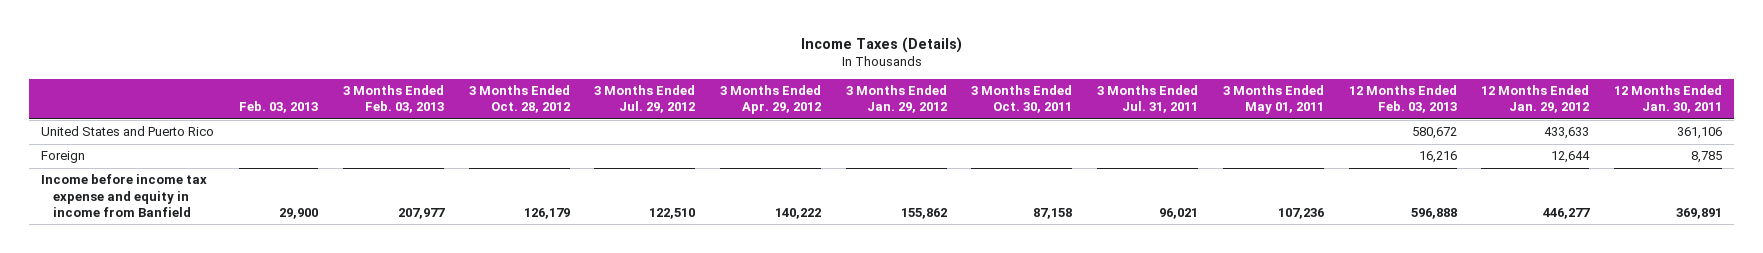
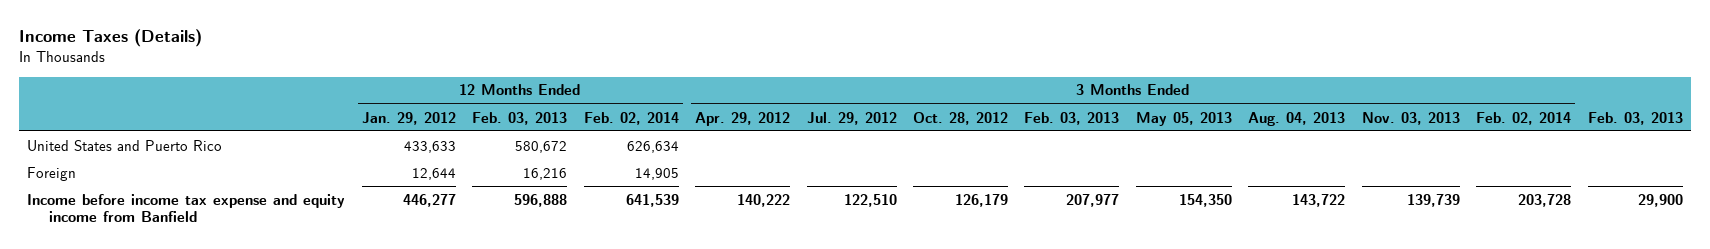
[845,85,947,114] 3 Months Ended Jan. 29, 2012 -> none
[971,85,1073,114] 3 Months Ended Oct. 30, 2011 -> none
[1097,85,1199,114] 3 Months Ended Jul. 31, 2011 -> none
[1222,85,1324,115] 3 Months Ended May 01, 2011 -> none
[1614,85,1723,114] 12 Months Ended Jan. 30, 2011 -> none
none -> [583,111,679,125] Feb. 02, 2014
none -> [1135,111,1232,126] May 05, 2013
none -> [1248,111,1346,126] Aug. 04, 2013
none -> [1361,111,1460,125] Nov. 03, 2013
none -> [1476,111,1572,125] Feb. 02, 2014
[41,174,208,217] Income before income tax expense and equity in income from Banfield -> [27,193,346,222] Income before income tax expense and equity income from Banfield

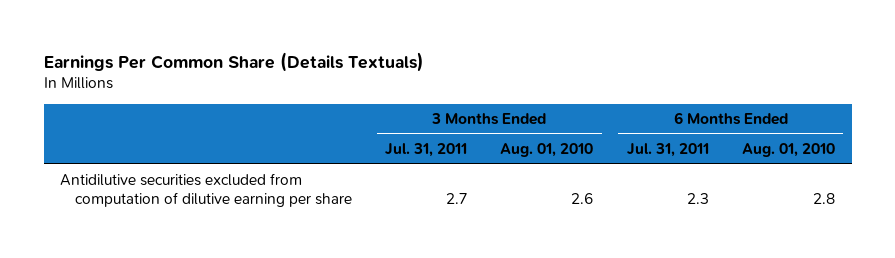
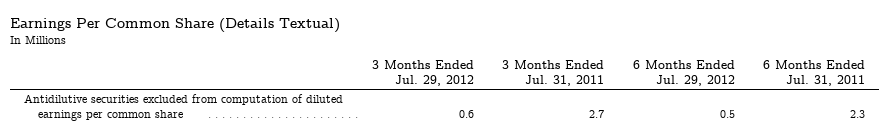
[43,51,424,72] Earnings Per Common Share (Details Textuals) -> [10,18,341,34] Earnings Per Common Share (Details Textual)
[500,143,594,158] Aug. 01, 2010 -> none
[742,143,836,158] Aug. 01, 2010 -> none
none -> [371,60,474,86] 3 Months Ended Jul. 29, 2012
none -> [632,60,735,86] 6 Months Ended Jul. 29, 2012
[60,173,352,208] Antidilutive securities excluded from computation of dilutive earning per share -> [24,94,344,121] Antidilutive securities excluded from computation of diluted earnings per common share

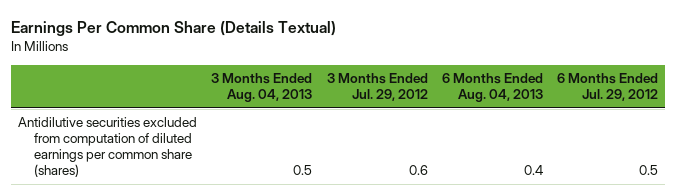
[502,60,605,86] 3 Months Ended Jul. 31, 2011 -> none
[763,60,866,86] 6 Months Ended Jul. 31, 2011 -> none
none -> [211,73,313,103] 3 Months Ended Aug. 04, 2013
none -> [441,73,543,103] 6 Months Ended Aug. 04, 2013
[24,94,344,121] Antidilutive securities excluded from computation of diluted earnings per common share -> [18,117,198,178] Antidilutive securities excluded from computation of diluted earnings per common share (shares)

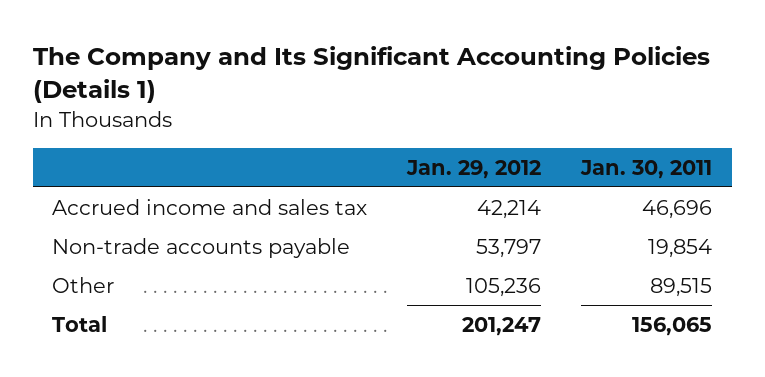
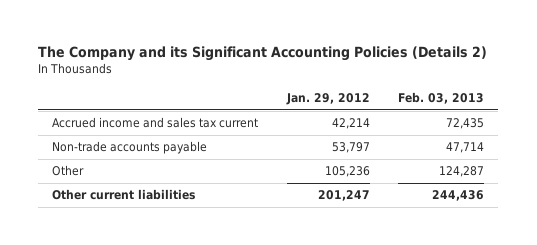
[32,46,710,104] The Company and Its Significant Accounting Policies (Details 1) -> [38,46,488,62] The Company and its Significant Accounting Policies (Details 2)
[580,159,713,179] Jan. 30, 2011 -> none
none -> [398,91,485,104] Feb. 03, 2013
[52,198,368,215] Accrued income and sales tax -> [52,117,259,129] Accrued income and sales tax current
[52,315,108,332] Total -> [52,189,196,201] Other current liabilities

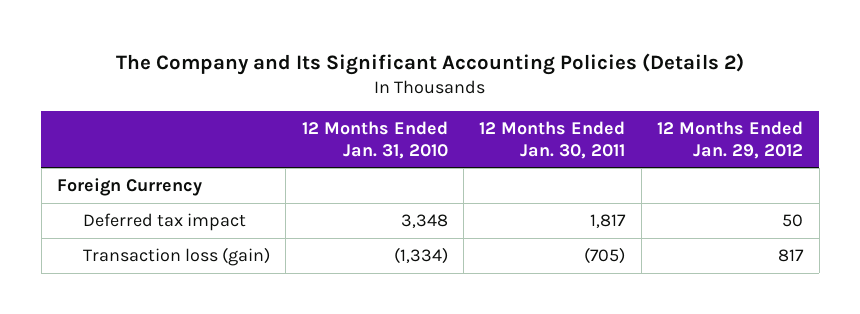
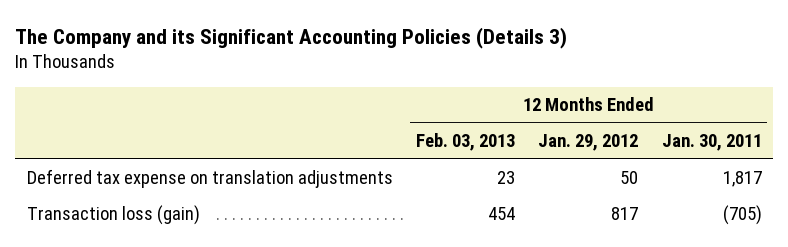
[116,53,745,76] The Company and Its Significant Accounting Policies (Details 2) -> [15,26,568,49] The Company and its Significant Accounting Policies (Details 3)
[301,121,448,159] 12 Months Ended Jan. 31, 2010 -> none
none -> [416,133,516,152] Feb. 03, 2013
[57,177,203,196] Foreign Currency -> none
[83,212,247,231] Deferred tax impact -> [26,169,393,189] Deferred tax expense on translation adjustments

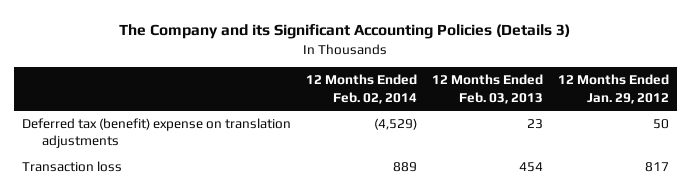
[661,134,762,152] Jan. 30, 2011 -> none
none -> [305,74,417,104] 12 Months Ended Feb. 02, 2014
[26,169,393,189] Deferred tax expense on translation adjustments -> [21,118,291,149] Deferred tax (benefit) expense on translation adjustments
[26,205,200,226] Transaction loss (gain) -> [21,161,122,173] Transaction loss

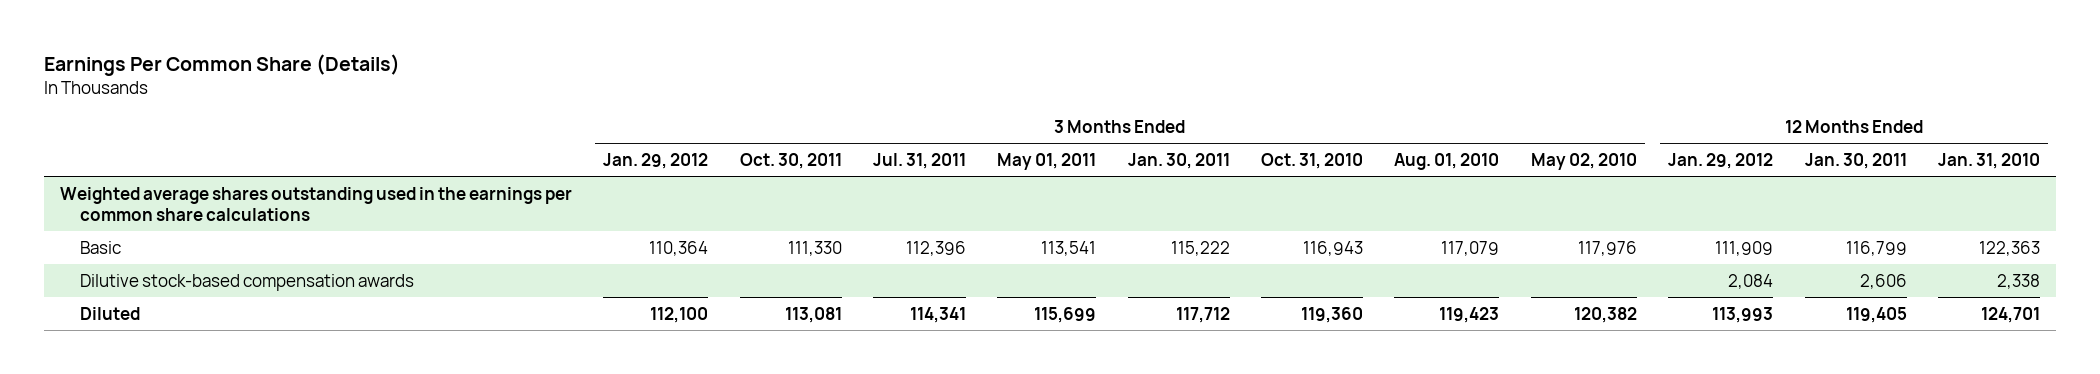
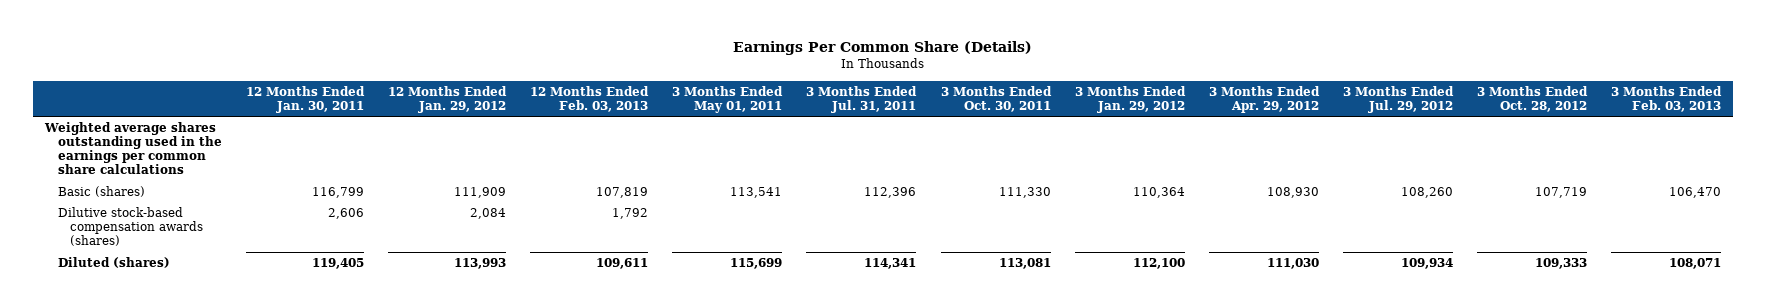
[1127,152,1230,169] Jan. 30, 2011 -> none
[1261,152,1364,169] Oct. 31, 2010 -> none
[1394,152,1500,170] Aug. 01, 2010 -> none
[1530,152,1637,170] May 02, 2010 -> none
[1938,152,2041,169] Jan. 31, 2010 -> none
none -> [530,85,650,112] 12 Months Ended Feb. 03, 2013
none -> [1208,85,1320,113] 3 Months Ended Apr. 29, 2012
none -> [1342,85,1454,113] 3 Months Ended Jul. 29, 2012
none -> [1477,85,1589,112] 3 Months Ended Oct. 28, 2012
none -> [1611,85,1723,112] 3 Months Ended Feb. 03, 2013
[79,240,121,254] Basic -> [57,186,145,198] Basic (shares)
[79,273,414,291] Dilutive stock-based compensation awards -> [57,207,204,247] Dilutive stock-based compensation awards (shares)
[79,306,140,320] Diluted -> [57,257,170,269] Diluted (shares)

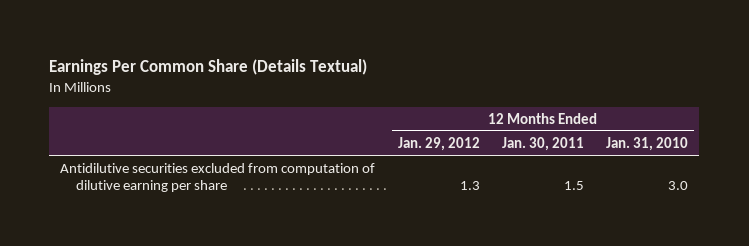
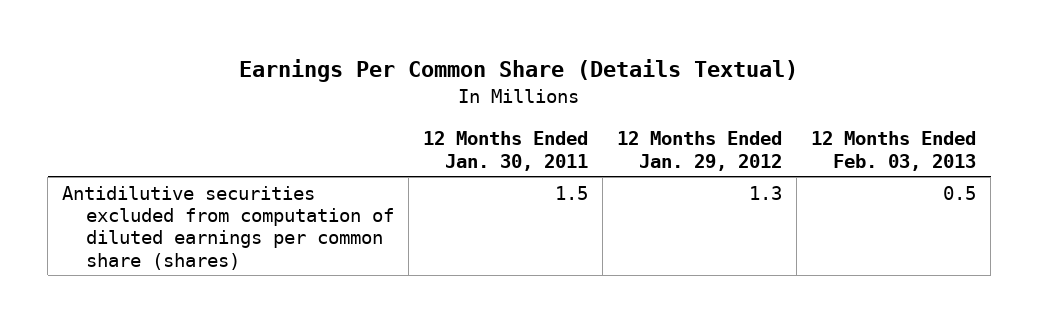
[606,136,689,151] Jan. 31, 2010 -> none
none -> [811,131,977,171] 12 Months Ended Feb. 03, 2013
[60,162,376,192] Antidilutive securities excluded from computation of dilutive earning per share -> [62,185,395,270] Antidilutive securities excluded from computation of diluted earnings per common share (shares)

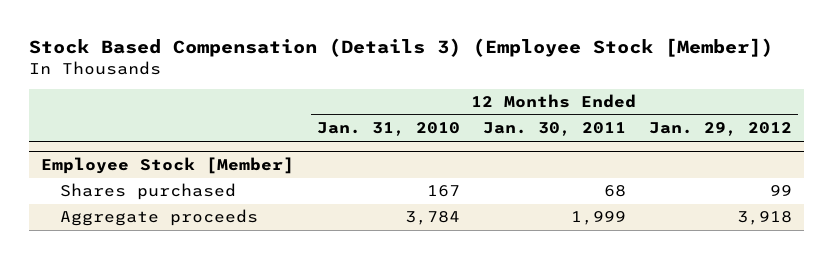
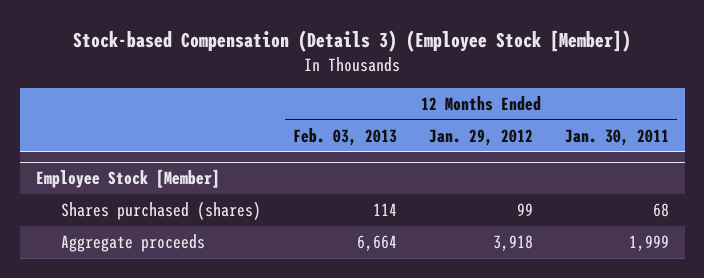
[28,37,773,57] Stock Based Compensation (Details 3) (Employee Stock [Member]) -> [73,29,632,52] Stock-based Compensation (Details 3) (Employee Stock [Member])
[316,122,460,137] Jan. 31, 2010 -> none
none -> [292,127,397,146] Feb. 03, 2013
[60,183,237,201] Shares purchased -> [60,200,261,220] Shares purchased (shares)

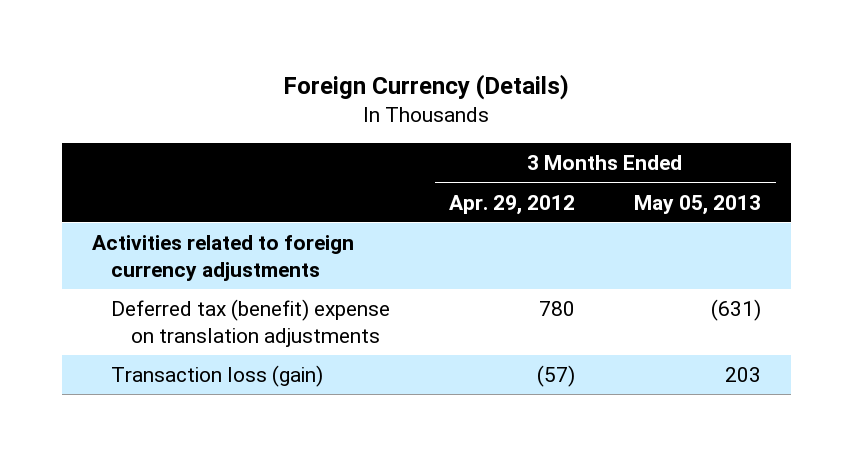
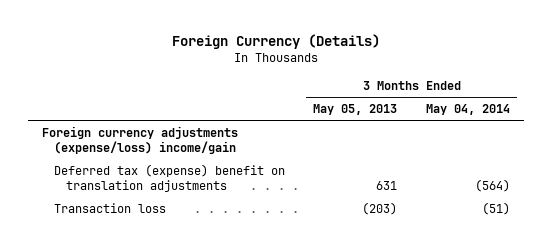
[449,194,576,215] Apr. 29, 2012 -> none
none -> [425,104,510,116] May 04, 2014
[91,235,354,281] Activities related to foreign currency adjustments -> [42,125,239,154] Foreign currency adjustments (expense/loss) income/gain
[111,299,391,347] Deferred tax (benefit) expense on translation adjustments -> [54,163,286,192] Deferred tax (expense) benefit on translation adjustments
[711,299,762,322] (631) -> [376,180,398,190] 631
[111,365,324,388] Transaction loss (gain) -> [54,202,167,213] Transaction loss
[725,367,762,383] 203 -> [362,201,398,215] (203)

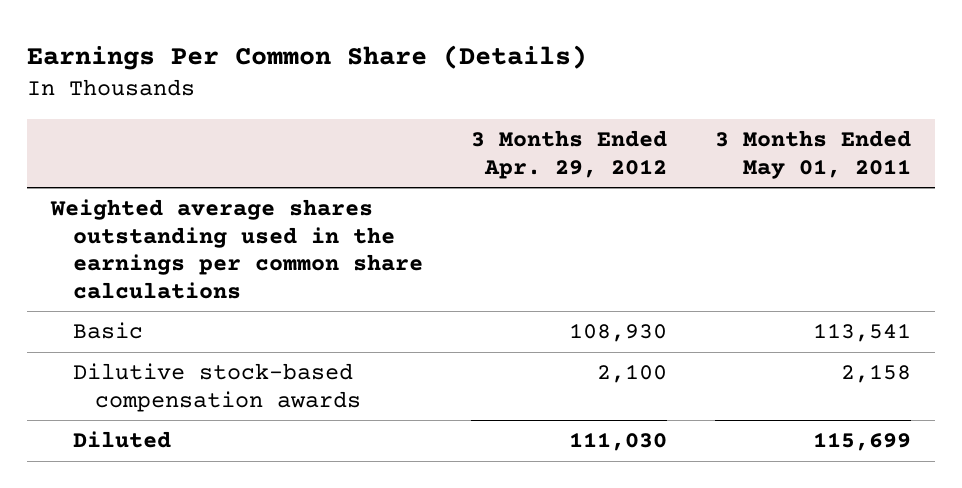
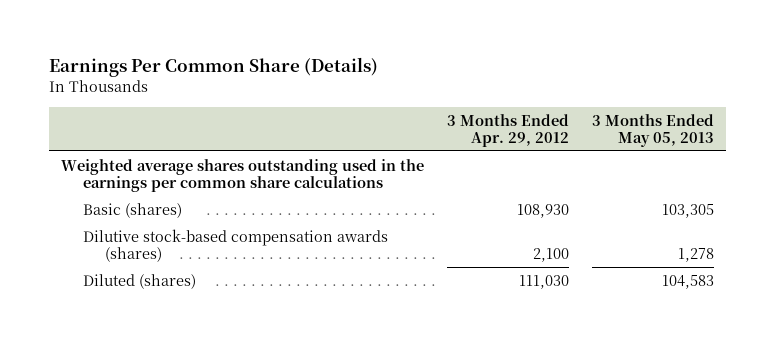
[714,130,911,179] 3 Months Ended May 01, 2011 -> none
none -> [592,113,715,147] 3 Months Ended May 05, 2013
[72,322,143,340] Basic -> [83,202,183,218] Basic (shares)
[72,363,361,412] Dilutive stock-based compensation awards -> [83,228,389,262] Dilutive stock-based compensation awards (shares)
[72,431,171,449] Diluted -> [83,273,197,289] Diluted (shares)

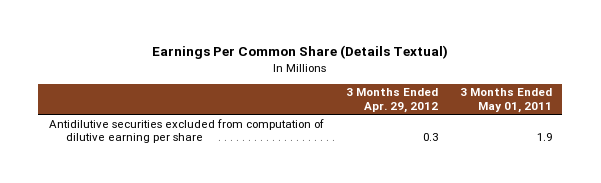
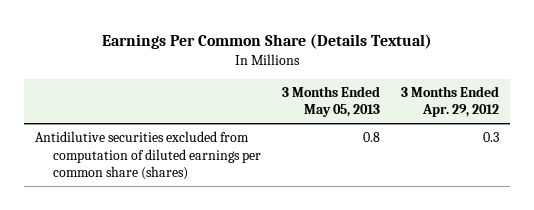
[459,88,552,113] 3 Months Ended May 01, 2011 -> none
none -> [282,86,381,118] 3 Months Ended May 05, 2013
[49,118,325,144] Antidilutive securities excluded from computation of dilutive earning per share -> [34,131,261,181] Antidilutive securities excluded from computation of diluted earnings per common share (shares)

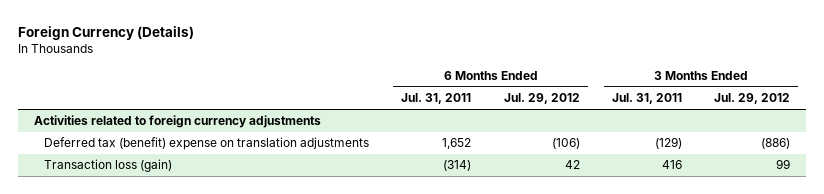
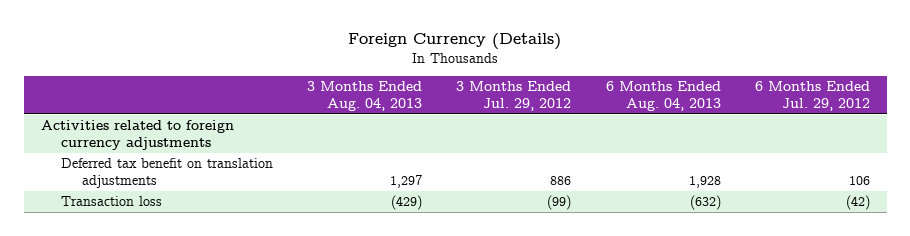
[401,93,472,105] Jul. 31, 2011 -> none
[611,93,682,105] Jul. 31, 2011 -> none
none -> [307,81,423,111] 3 Months Ended Aug. 04, 2013
none -> [605,81,721,111] 6 Months Ended Aug. 04, 2013
[44,137,370,151] Deferred tax (benefit) expense on translation adjustments -> [61,158,274,188] Deferred tax benefit on translation adjustments
[551,138,580,150] (106) -> [848,175,870,185] 106
[760,138,790,150] (886) -> [550,175,572,185] 886
[44,159,173,173] Transaction loss (gain) -> [61,196,163,207] Transaction loss
[564,160,580,170] 42 -> [845,195,870,211] (42)
[775,159,790,170] 99 -> [547,195,572,211] (99)

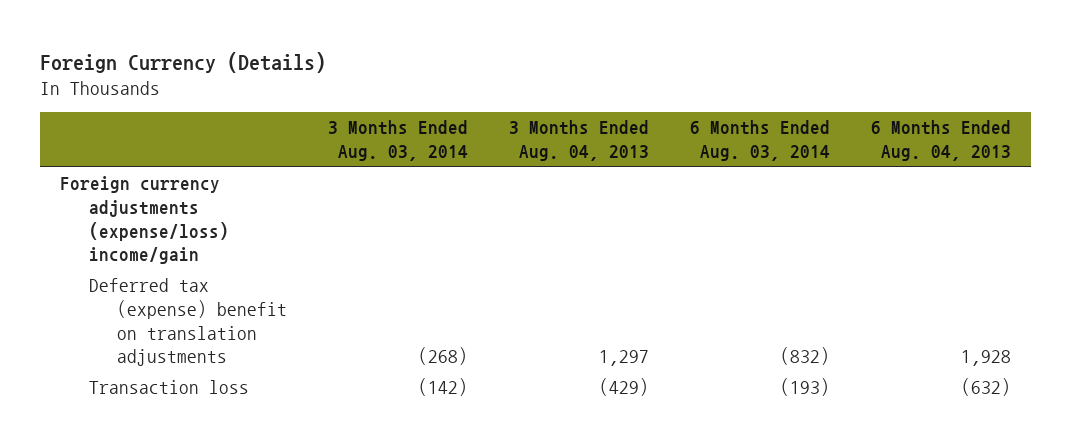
[456,81,572,111] 3 Months Ended Jul. 29, 2012 -> none
[754,81,870,111] 6 Months Ended Jul. 29, 2012 -> none
none -> [327,120,468,162] 3 Months Ended Aug. 03, 2014
none -> [689,120,830,162] 6 Months Ended Aug. 03, 2014
[40,120,234,150] Activities related to foreign currency adjustments -> [60,176,229,265] Foreign currency adjustments (expense/loss) income/gain
[61,158,274,188] Deferred tax benefit on translation adjustments -> [88,278,288,367] Deferred tax (expense) benefit on translation adjustments

